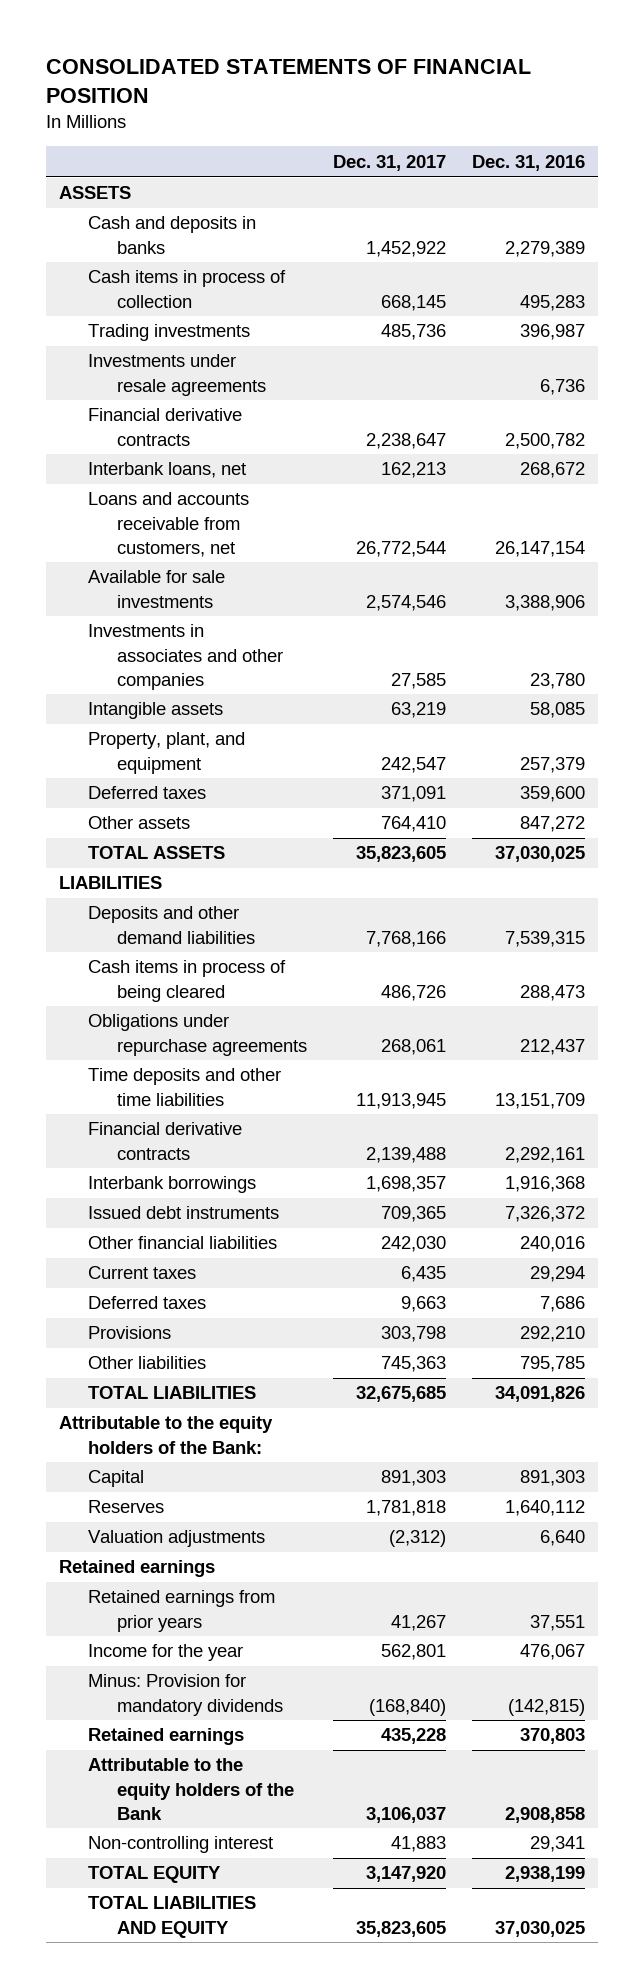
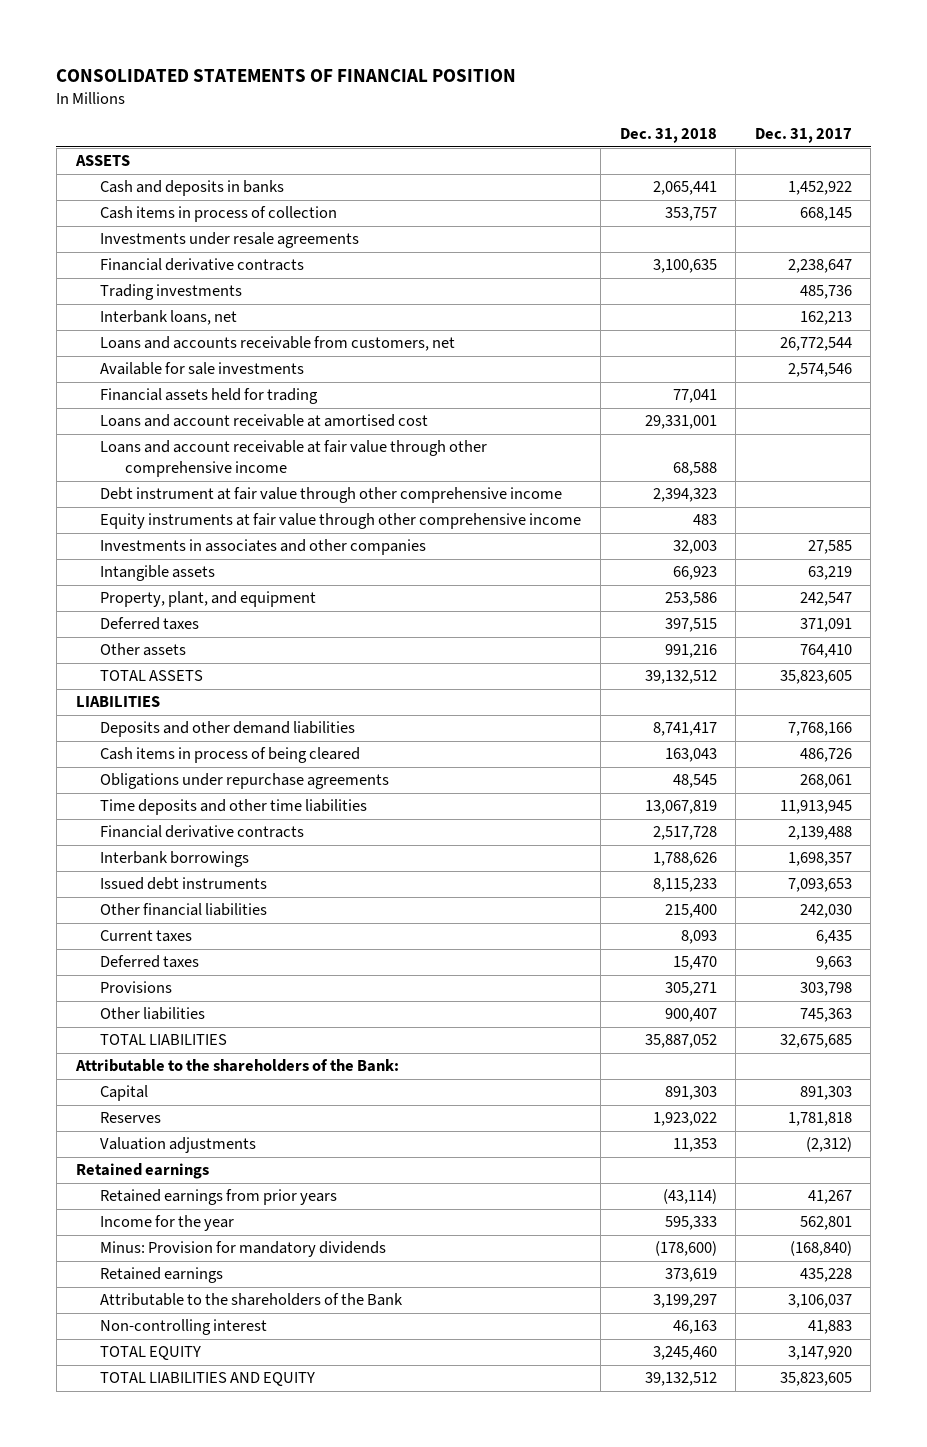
[471,154,585,171] Dec. 31, 2016 -> none
none -> [619,128,717,144] Dec. 31, 2018
[87,324,250,342] Trading investments -> [100,284,243,301] Trading investments
none -> [100,388,319,405] Financial assets held for trading
none -> [100,414,429,428] Loans and account receivable at amortised cost
none -> [100,440,488,478] Loans and account receivable at fair value through other comprehensive income
none -> [100,487,563,504] Debt instrument at fair value through other comprehensive income
none -> [100,513,582,530] Equity instruments at fair value through other comprehensive income
[380,1206,446,1223] 709,365 -> [787,878,852,893] 7,093,653
[58,1416,273,1454] Attributable to the equity holders of the Bank: -> [74,1059,399,1073] Attributable to the shareholders of the Bank:
[87,1758,294,1820] Attributable to the equity holders of the Bank -> [100,1293,404,1307] Attributable to the shareholders of the Bank

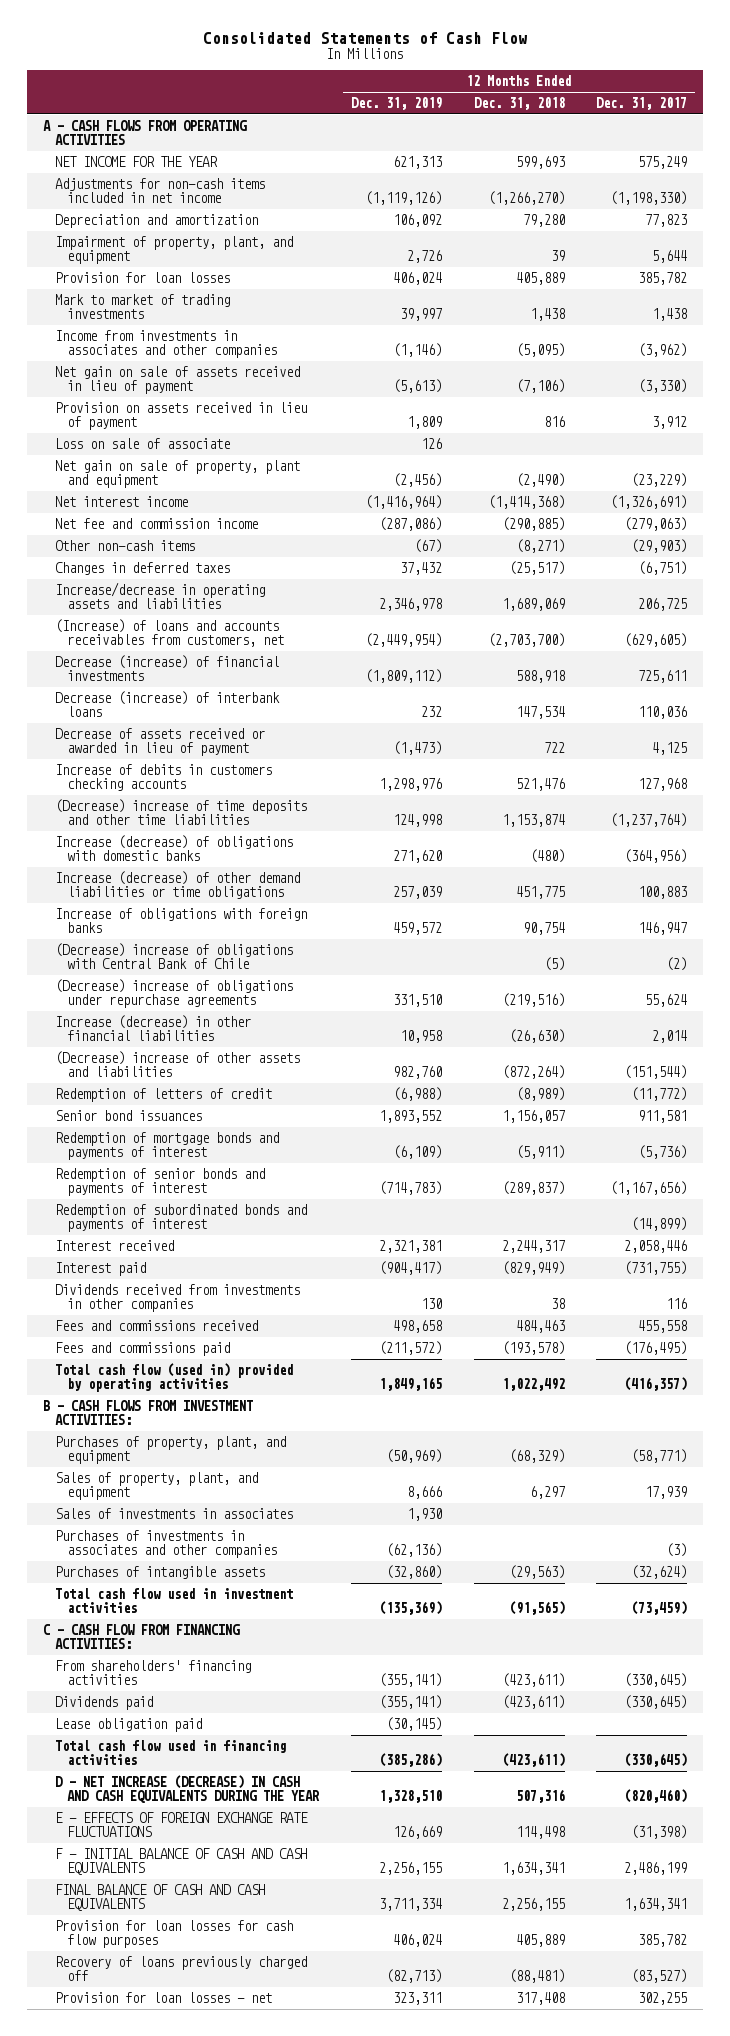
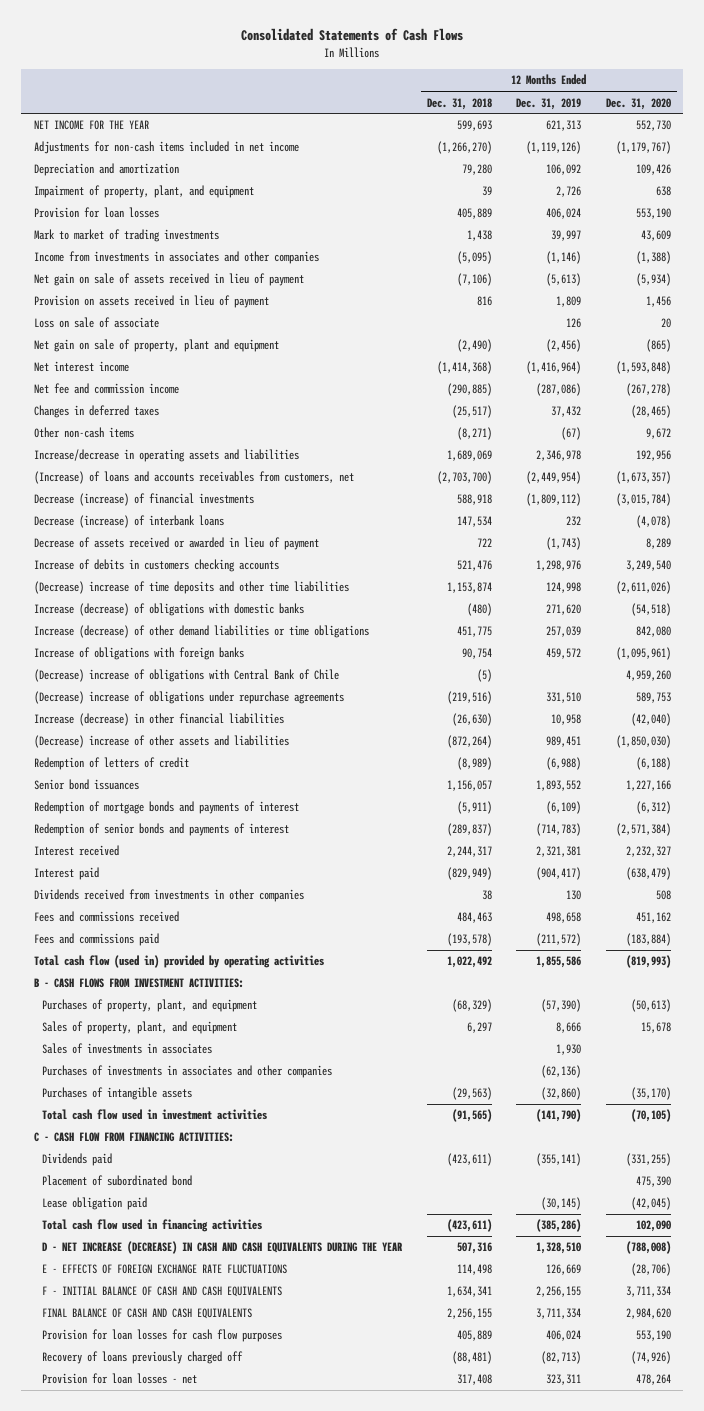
[202,32,527,45] Consolidated Statements of Cash Flow -> [241,28,464,42] Consolidated Statements of Cash Flows
[596,97,688,111] Dec. 31, 2017 -> none
none -> [605,97,671,110] Dec. 31, 2020
[42,119,247,146] A - CASH FLOWS FROM OPERATING ACTIVITIES -> none
[54,539,195,551] Other non-cash items -> [33,427,134,439] Other non-cash items
[393,741,443,756] (1,473) -> [546,537,582,551] (1,743)
[393,1066,443,1080] 982,760 -> [546,736,582,748] 989,451
[54,1203,307,1233] Redemption of subordinated bonds and payments of interest -> none
[379,1377,443,1392] 1,849,165 -> [536,956,582,969] 1,855,586
[386,1449,443,1464] (50,969) -> [541,999,582,1013] (57,390)
[379,1601,443,1616] (135,369) -> [536,1109,582,1123] (141,790)
[54,1659,251,1686] From shareholders' financing activities -> none
none -> [42,1175,193,1187] Placement of subordinated bond

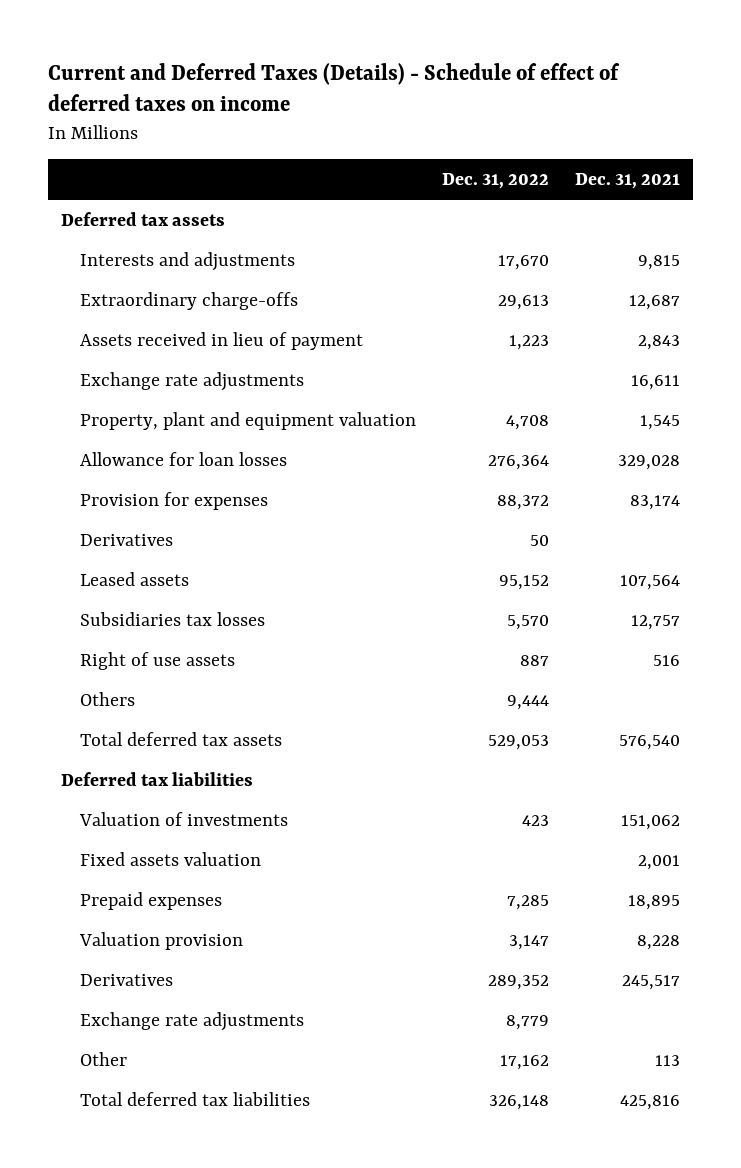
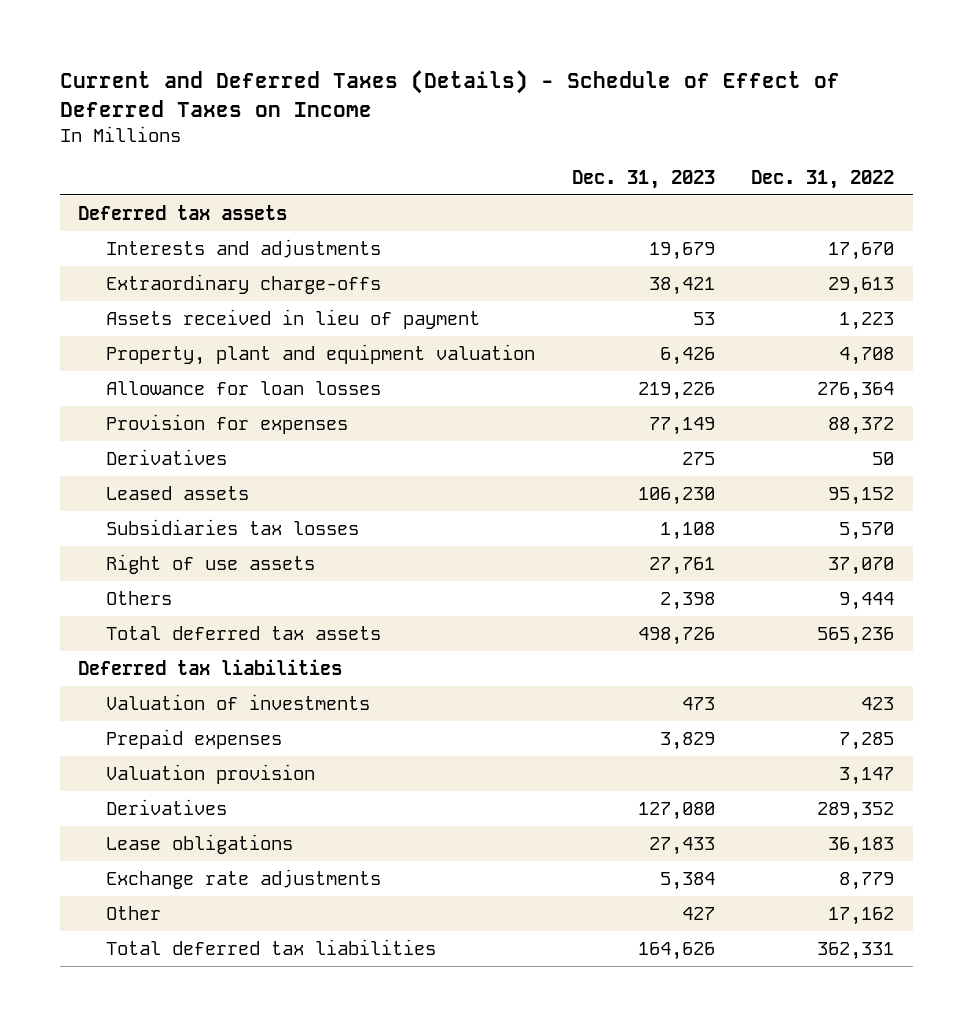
[48,62,621,112] Current and Deferred Taxes (Details) - Schedule of effect of deferred taxes on income -> [59,70,840,118] Current and Deferred Taxes (Details) - Schedule of Effect of Deferred Taxes on Income
[575,172,681,189] Dec. 31, 2021 -> none
none -> [571,170,715,190] Dec. 31, 2023
[79,371,304,391] Exchange rate adjustments -> none
[520,654,550,666] 887 -> [828,556,895,575] 37,070
[488,734,550,750] 529,053 -> [817,626,895,645] 565,236
[79,851,261,866] Fixed assets valuation -> none
none -> [106,833,294,854] Lease obligations
[489,1094,550,1110] 326,148 -> [817,941,895,960] 362,331

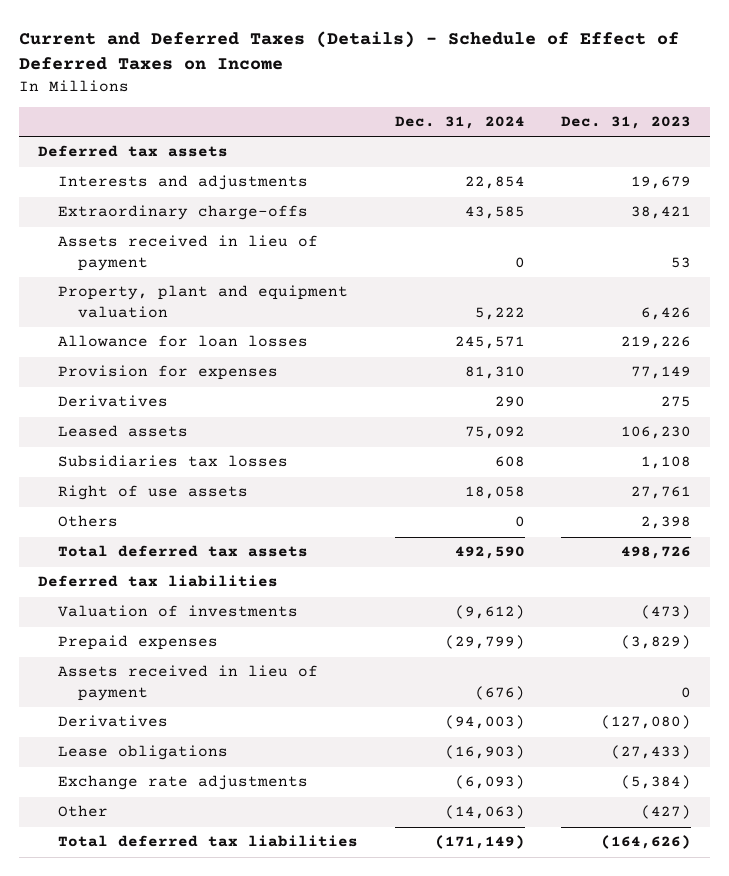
[751,170,895,190] Dec. 31, 2022 -> none
none -> [394,116,525,130] Dec. 31, 2024
[106,763,316,784] Valuation provision -> none
[681,696,715,710] 473 -> [641,605,692,620] (473)
[659,731,715,750] 3,829 -> [621,635,692,650] (3,829)
none -> [57,665,318,701] Assets received in lieu of payment
[637,801,715,820] 127,080 -> [601,715,692,730] (127,080)
[648,836,715,855] 27,433 -> [611,745,692,760] (27,433)
[659,871,715,890] 5,384 -> [621,775,692,790] (5,384)
[681,906,715,920] 427 -> [641,805,692,820] (427)
[637,941,715,960] 164,626 -> [601,835,692,850] (164,626)

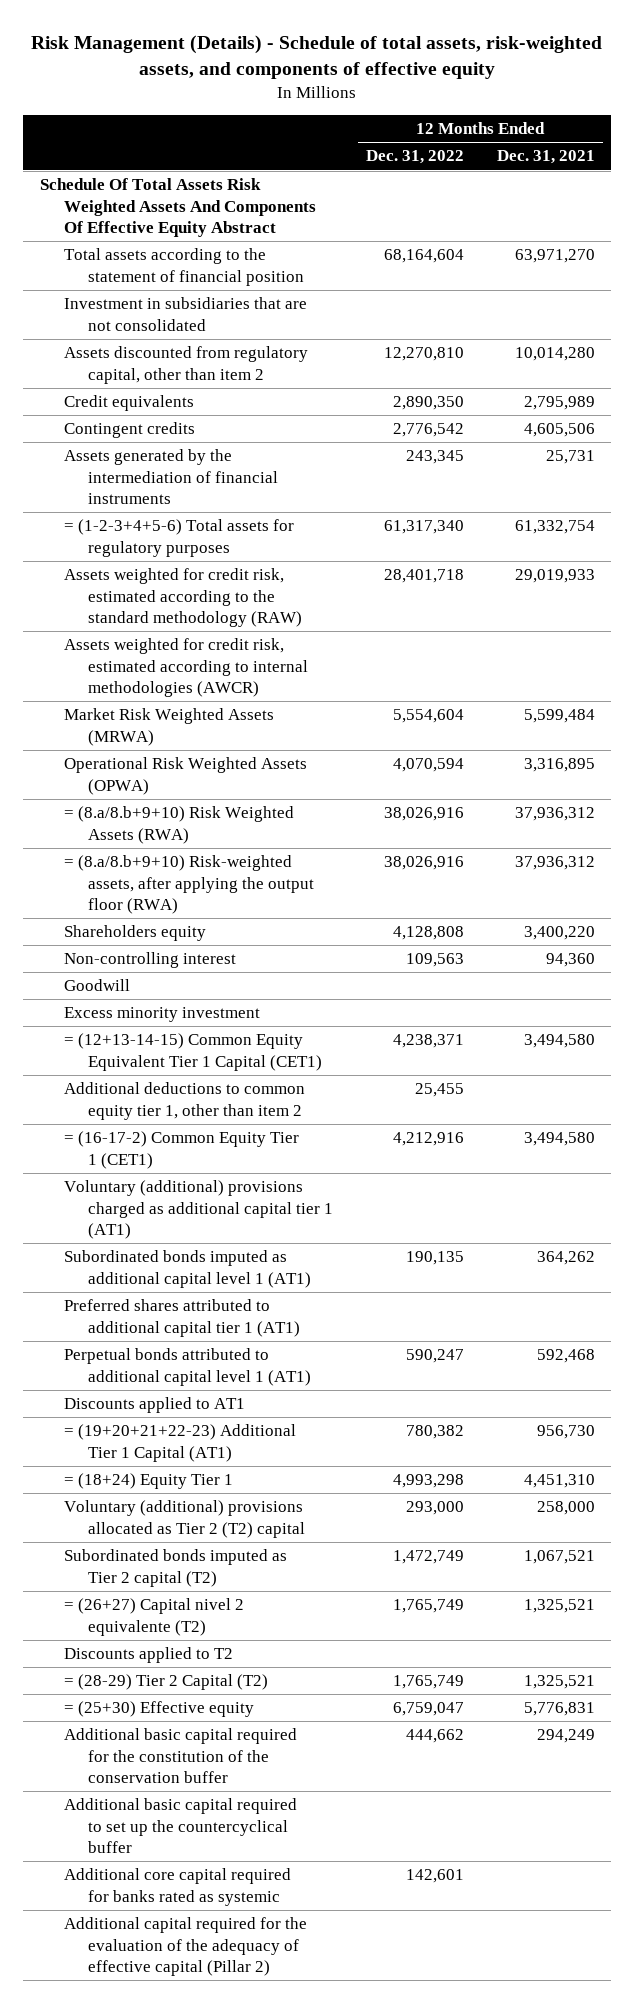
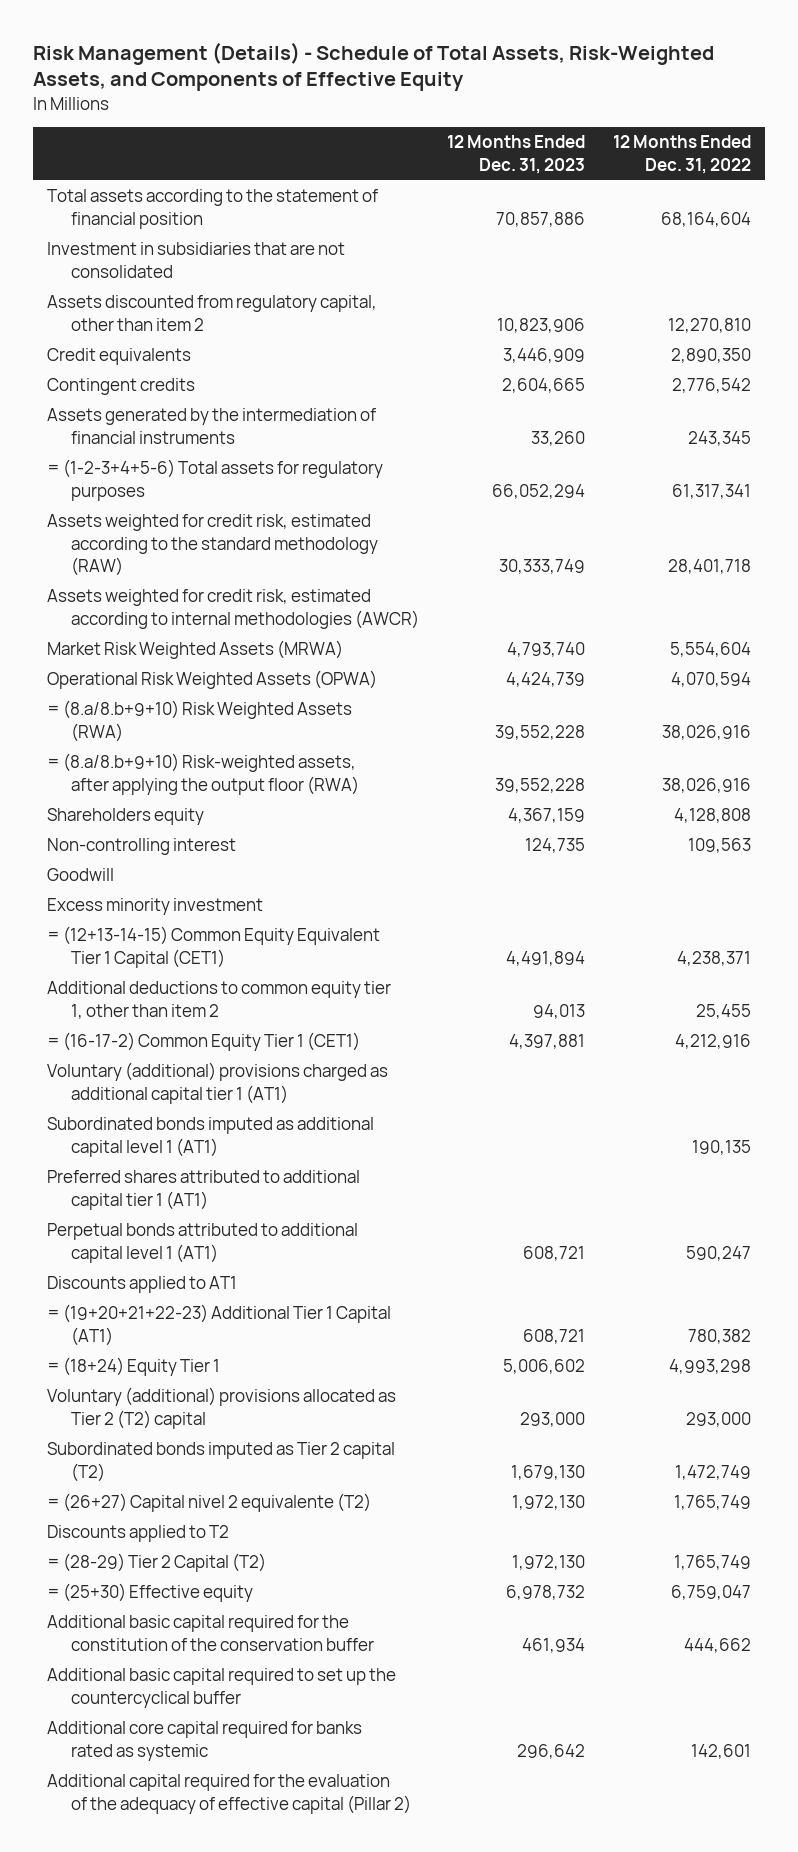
[31,35,603,80] Risk Management (Details) - Schedule of total assets, risk-weighted assets, and components of effective equity -> [32,41,714,92] Risk Management (Details) - Schedule of Total Assets, Risk-Weighted Assets, and Components of Effective Equity
[496,150,595,165] Dec. 31, 2021 -> none
none -> [447,135,586,174] 12 Months Ended Dec. 31, 2023
[39,178,316,237] Schedule Of Total Assets Risk Weighted Assets And Components Of Effective Equity Abstract -> none
[383,520,464,535] 61,317,340 -> [672,483,752,499] 61,317,341

